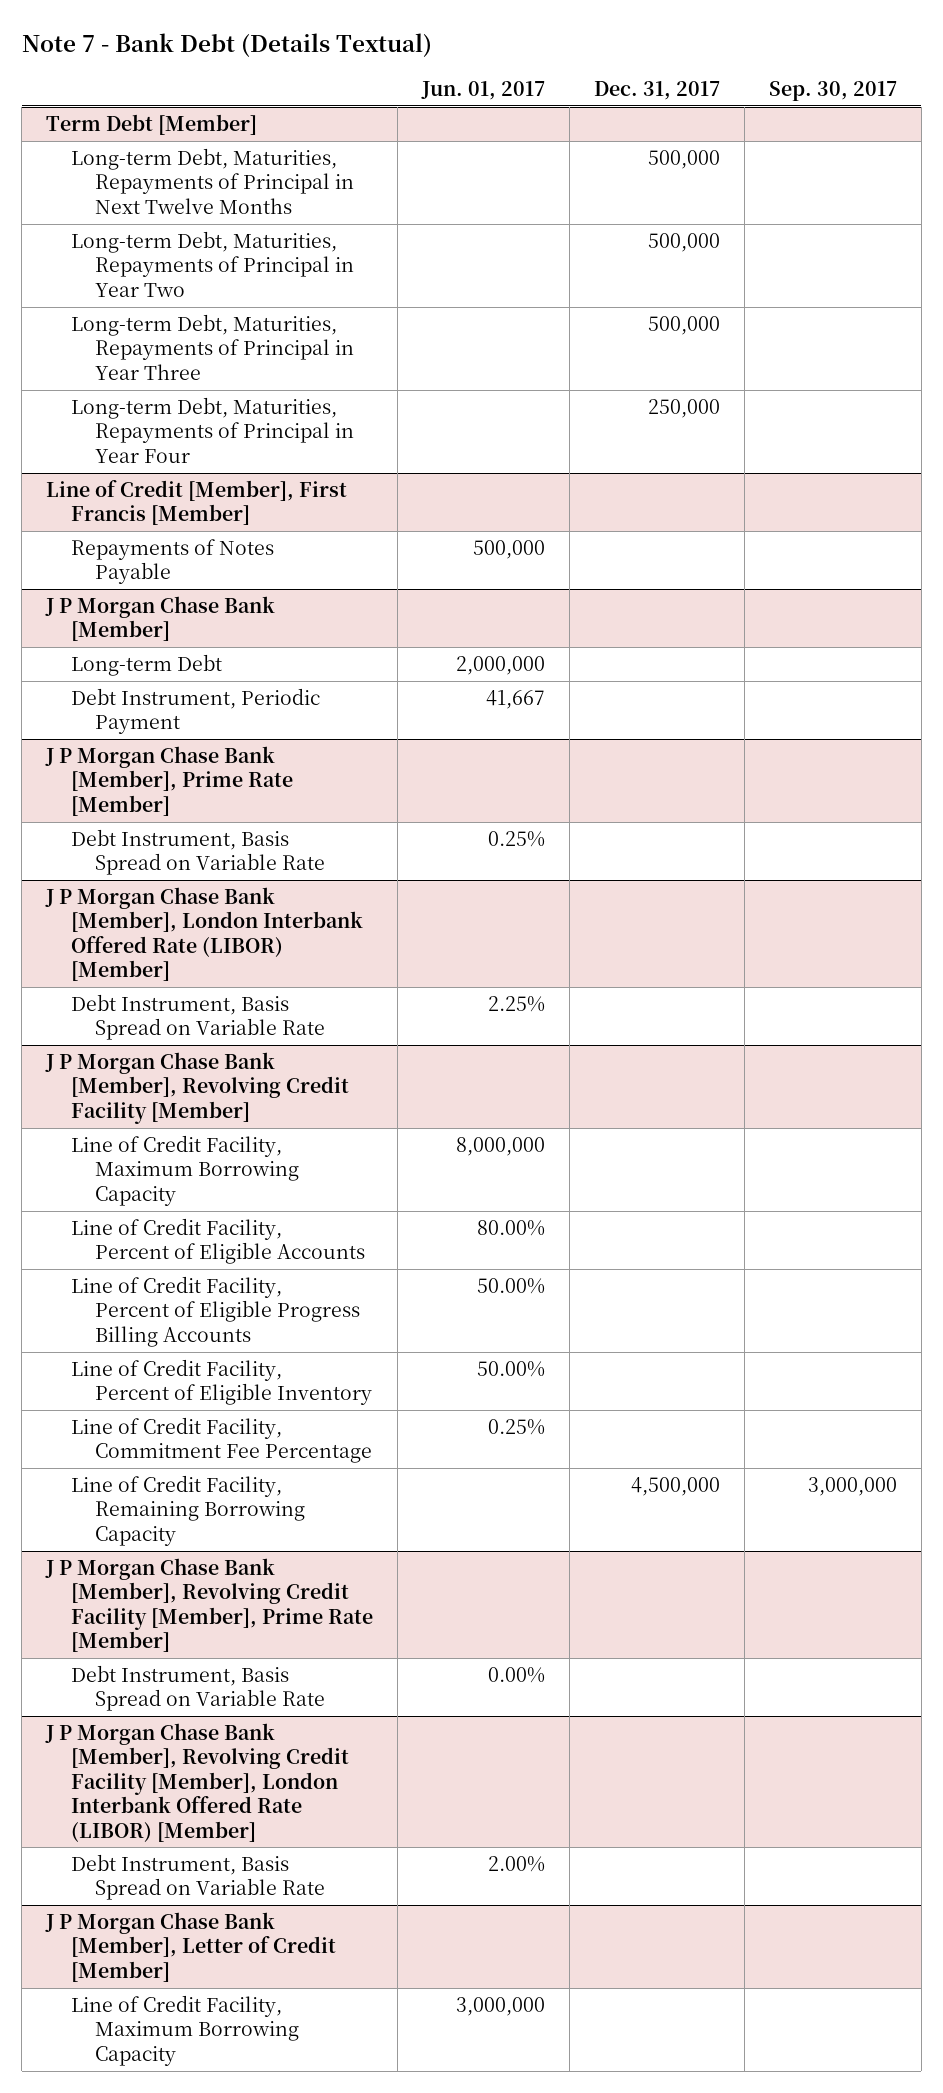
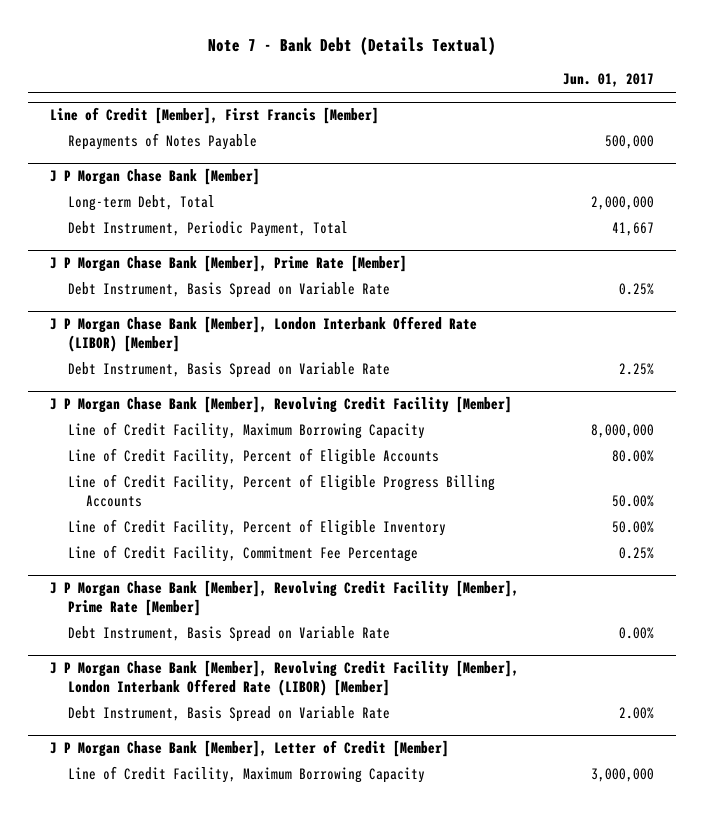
[593,81,720,101] Dec. 31, 2017 -> none
[768,81,897,102] Sep. 30, 2017 -> none
[46,114,258,136] Term Debt [Member] -> none
[70,148,354,214] Long-term Debt, Maturities, Repayments of Principal in Next Twelve Months -> none
[70,231,354,297] Long-term Debt, Maturities, Repayments of Principal in Year Two -> none
[70,314,354,380] Long-term Debt, Maturities, Repayments of Principal in Year Three -> none
[70,397,354,463] Long-term Debt, Maturities, Repayments of Principal in Year Four -> none
[70,654,222,677] Long-term Debt -> [68,195,216,212] Long-term Debt, Total
[70,688,320,735] Debt Instrument, Periodic Payment -> [68,221,349,238] Debt Instrument, Periodic Payment, Total
[70,1475,305,1546] Line of Credit Facility, Remaining Borrowing Capacity -> none

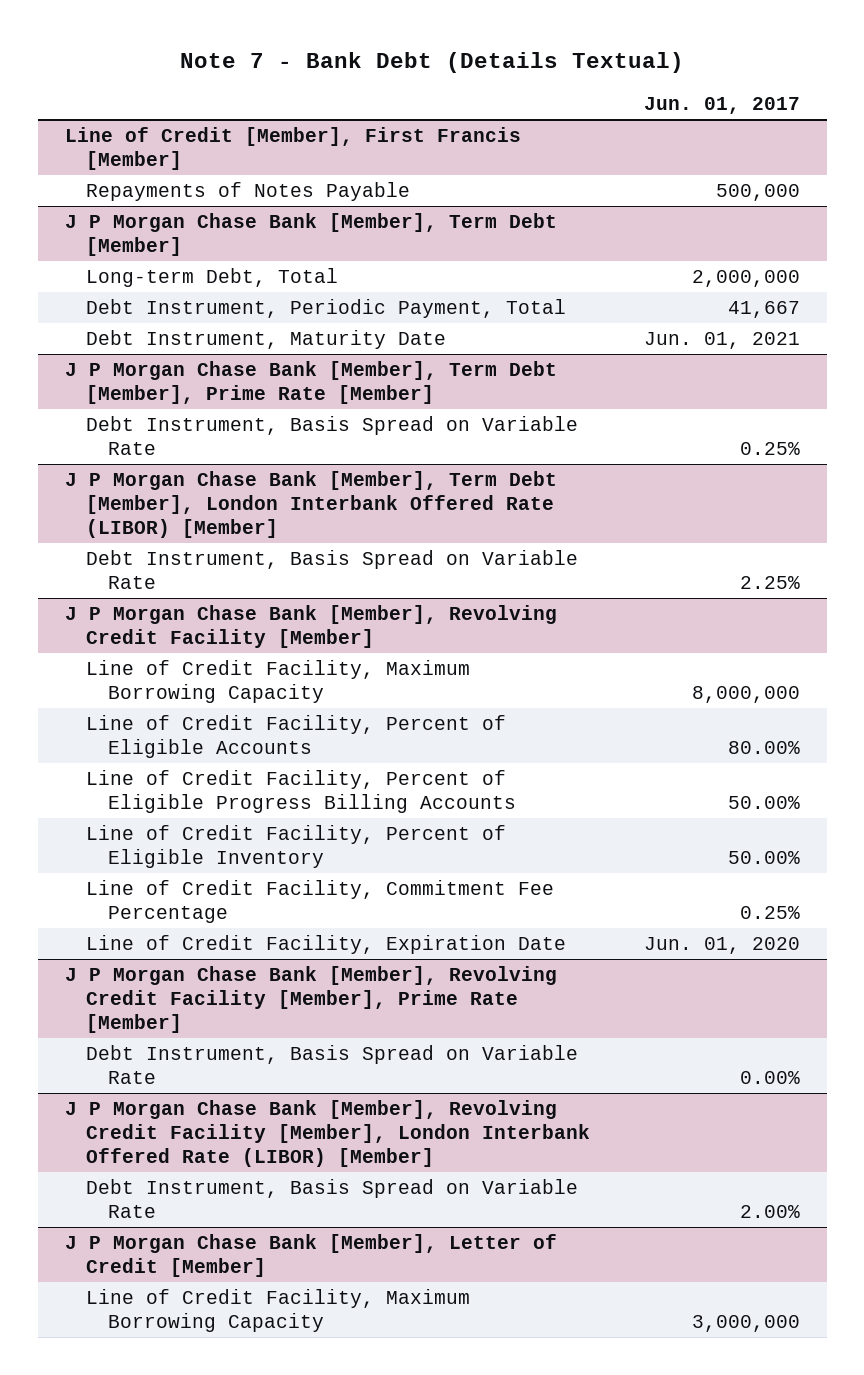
[50,168,261,186] J P Morgan Chase Bank [Member] -> [64,213,557,256] J P Morgan Chase Bank [Member], Term Debt [Member]
none -> [86,330,447,350] Debt Instrument, Maturity Date
[50,255,408,273] J P Morgan Chase Bank [Member], Prime Rate [Member] -> [64,361,557,404] J P Morgan Chase Bank [Member], Term Debt [Member], Prime Rate [Member]
[50,316,478,352] J P Morgan Chase Bank [Member], London Interbank Offered Rate (LIBOR) [Member] -> [64,471,557,538] J P Morgan Chase Bank [Member], Term Debt [Member], London Interbank Offered Rate (LIBOR) [Member]
none -> [86,935,567,955] Line of Credit Facility, Expiration Date

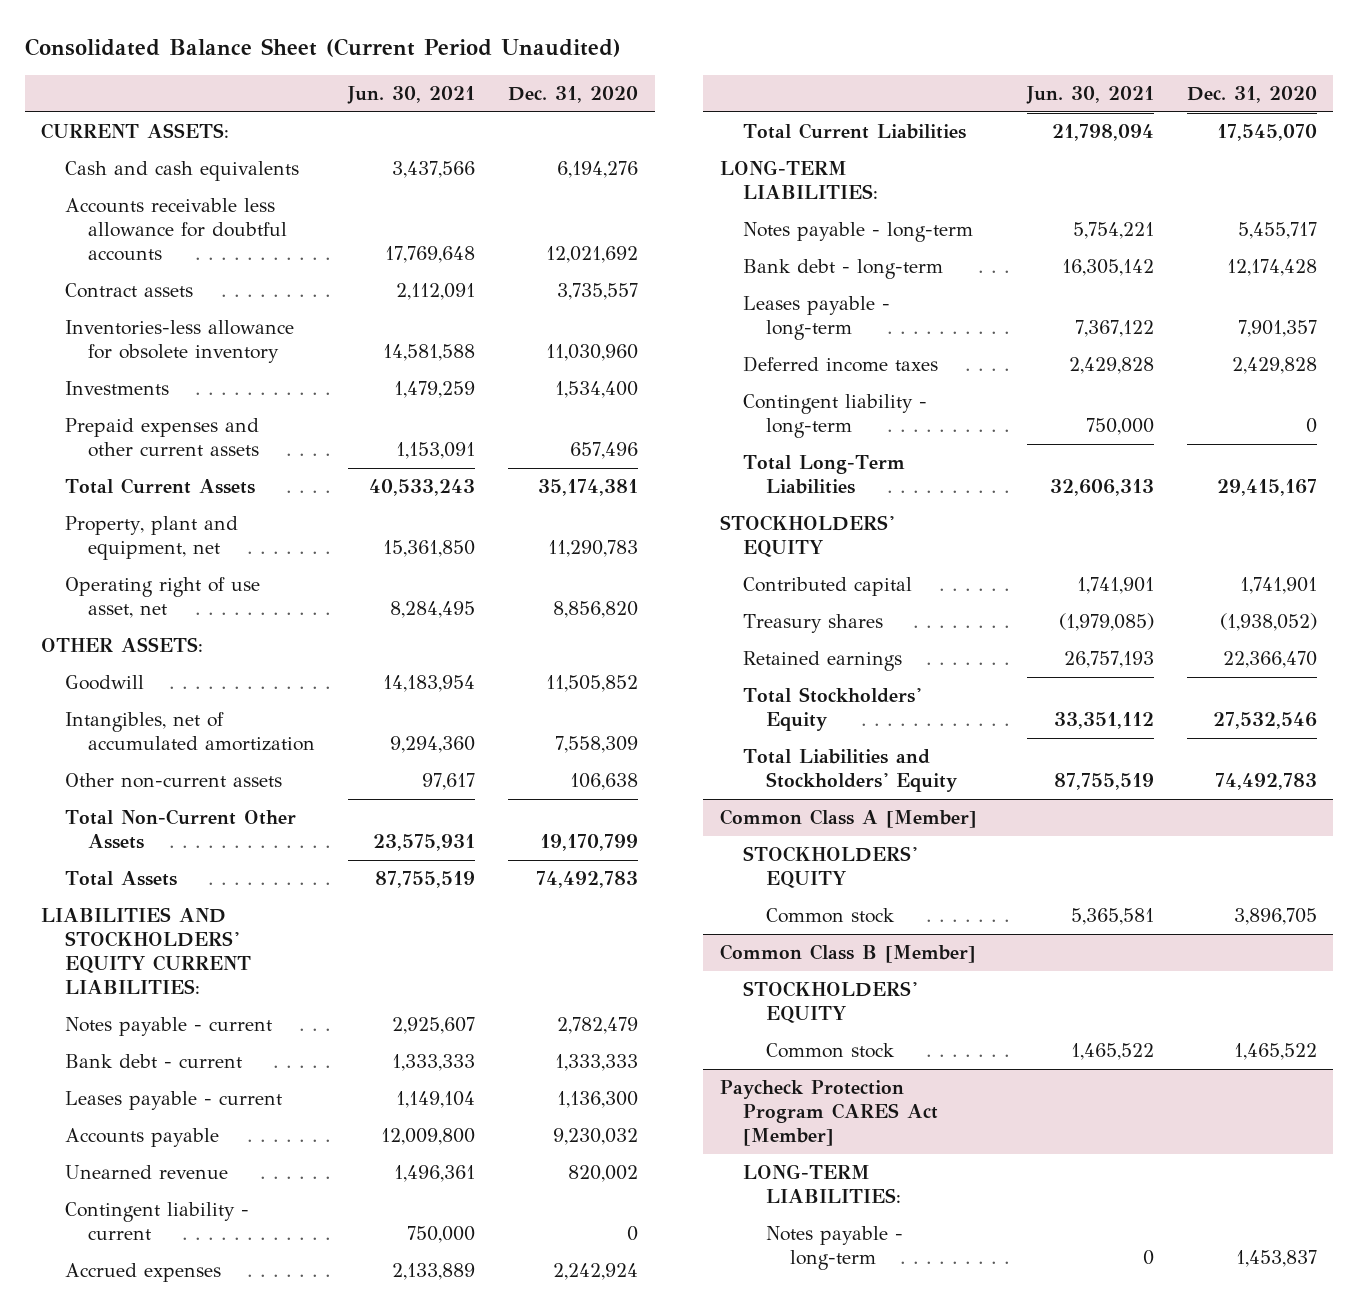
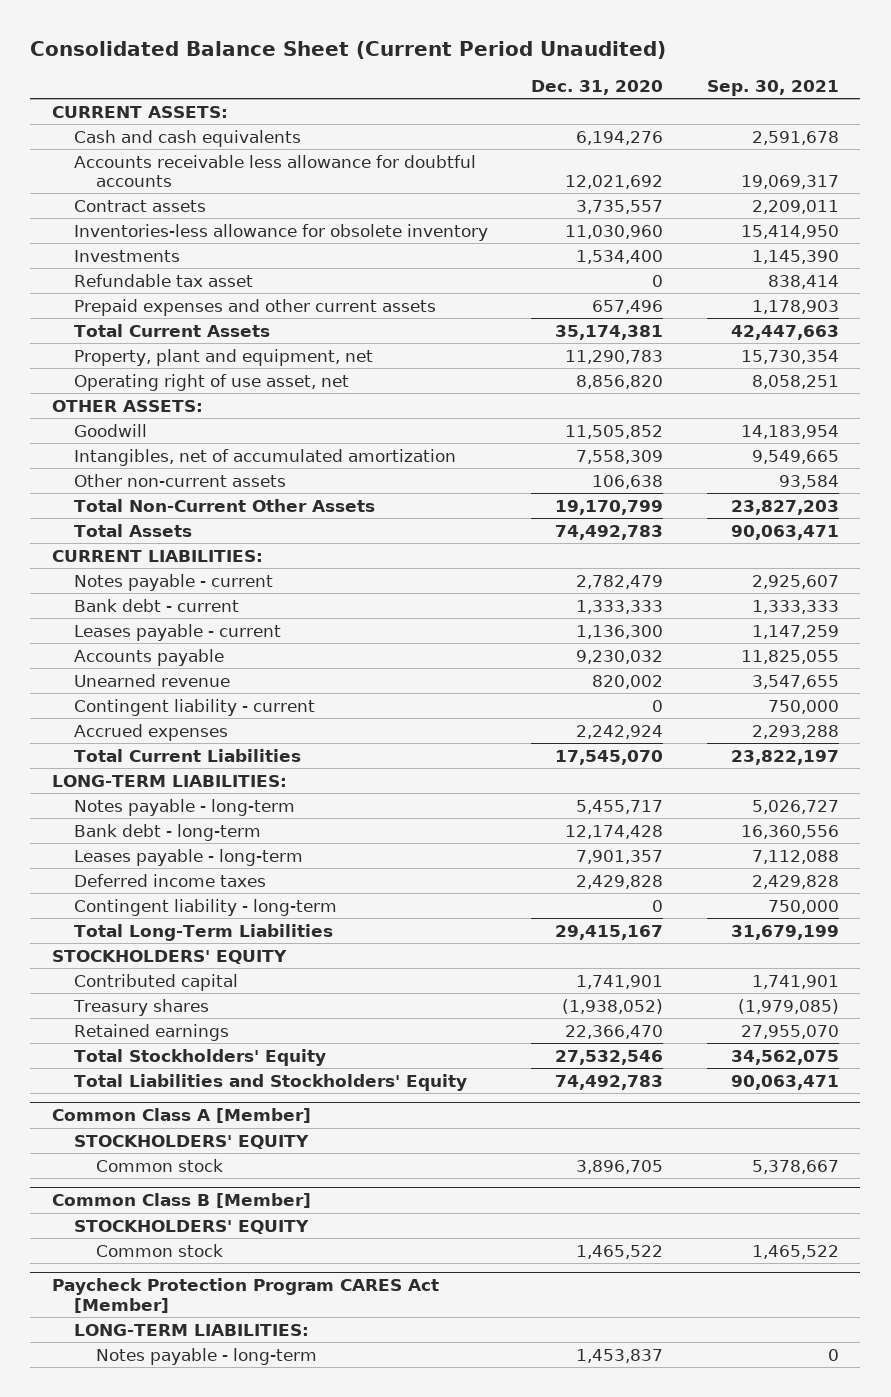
[346,85,475,104] Jun. 30, 2021 -> none
none -> [706,79,839,96] Sep. 30, 2021
none -> [73,273,253,287] Refundable tax asset
[41,907,251,995] LIABILITIES AND STOCKHOLDERS' EQUITY CURRENT LIABILITIES: -> [52,549,264,562] CURRENT LIABILITIES:

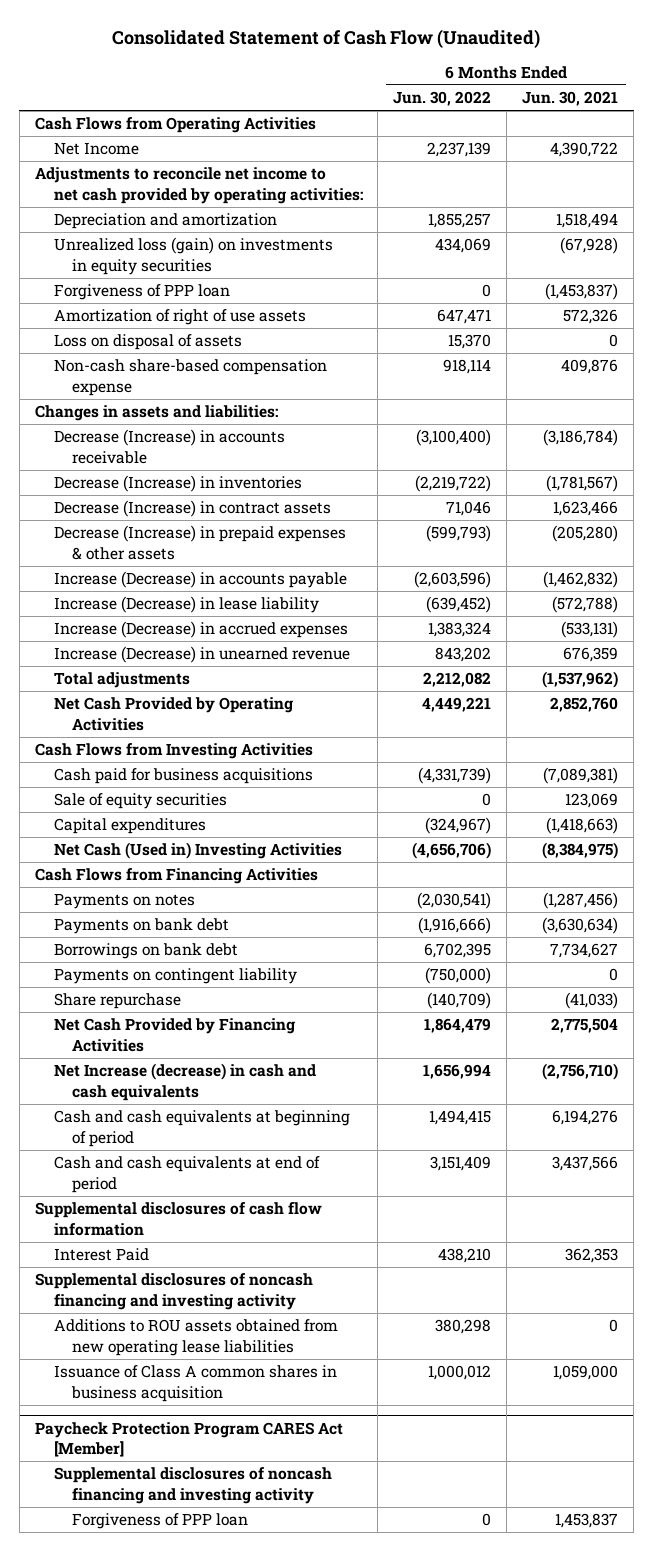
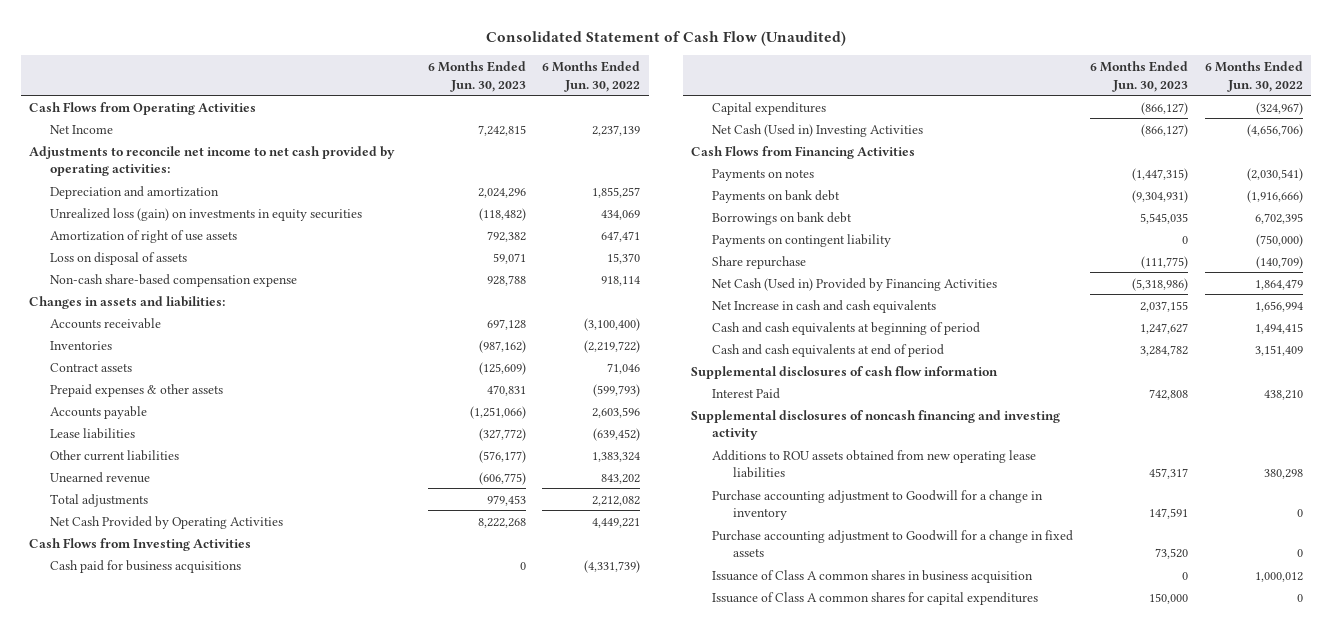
[522,91,619,107] Jun. 30, 2021 -> none
none -> [427,61,526,92] 6 Months Ended Jun. 30, 2023
[53,284,230,301] Forgiveness of PPP loan -> none
[53,429,285,464] Decrease (Increase) in accounts receivable -> [49,317,161,329] Accounts receivable
[53,475,302,493] Decrease (Increase) in inventories -> [49,340,112,350] Inventories
[53,500,331,518] Decrease (Increase) in contract assets -> [49,362,132,372] Contract assets
[53,525,346,560] Decrease (Increase) in prepaid expenses & other assets -> [49,383,223,397] Prepaid expenses & other assets
[53,571,347,589] Increase (Decrease) in accounts payable -> [49,405,147,419] Accounts payable
[414,571,492,589] (2,603,596) -> [592,406,641,418] 2,603,596
[53,596,319,614] Increase (Decrease) in lease liability -> [49,427,135,439] Lease liabilities
[53,621,348,639] Increase (Decrease) in accrued expenses -> [49,449,179,461] Other current liabilities
[53,646,350,664] Increase (Decrease) in unearned revenue -> [49,471,150,483] Unearned revenue
[53,793,227,810] Sale of equity securities -> none
[53,1018,295,1052] Net Cash Provided by Financing Activities -> [712,277,998,291] Net Cash (Used in) Provided by Financing Activities
[53,1063,316,1101] Net Increase (decrease) in cash and cash equivalents -> [712,299,937,313] Net Increase in cash and cash equivalents
none -> [712,489,1044,521] Purchase accounting adjustment to Goodwill for a change in inventory
none -> [712,529,1074,558] Purchase accounting adjustment to Goodwill for a change in fixed assets
[34,1421,343,1457] Paycheck Protection Program CARES Act [Member] -> none
[53,1467,332,1504] Supplemental disclosures of noncash financing and investing activity -> none
[72,1513,249,1530] Forgiveness of PPP loan -> none
none -> [712,591,1039,605] Issuance of Class A common shares for capital expenditures

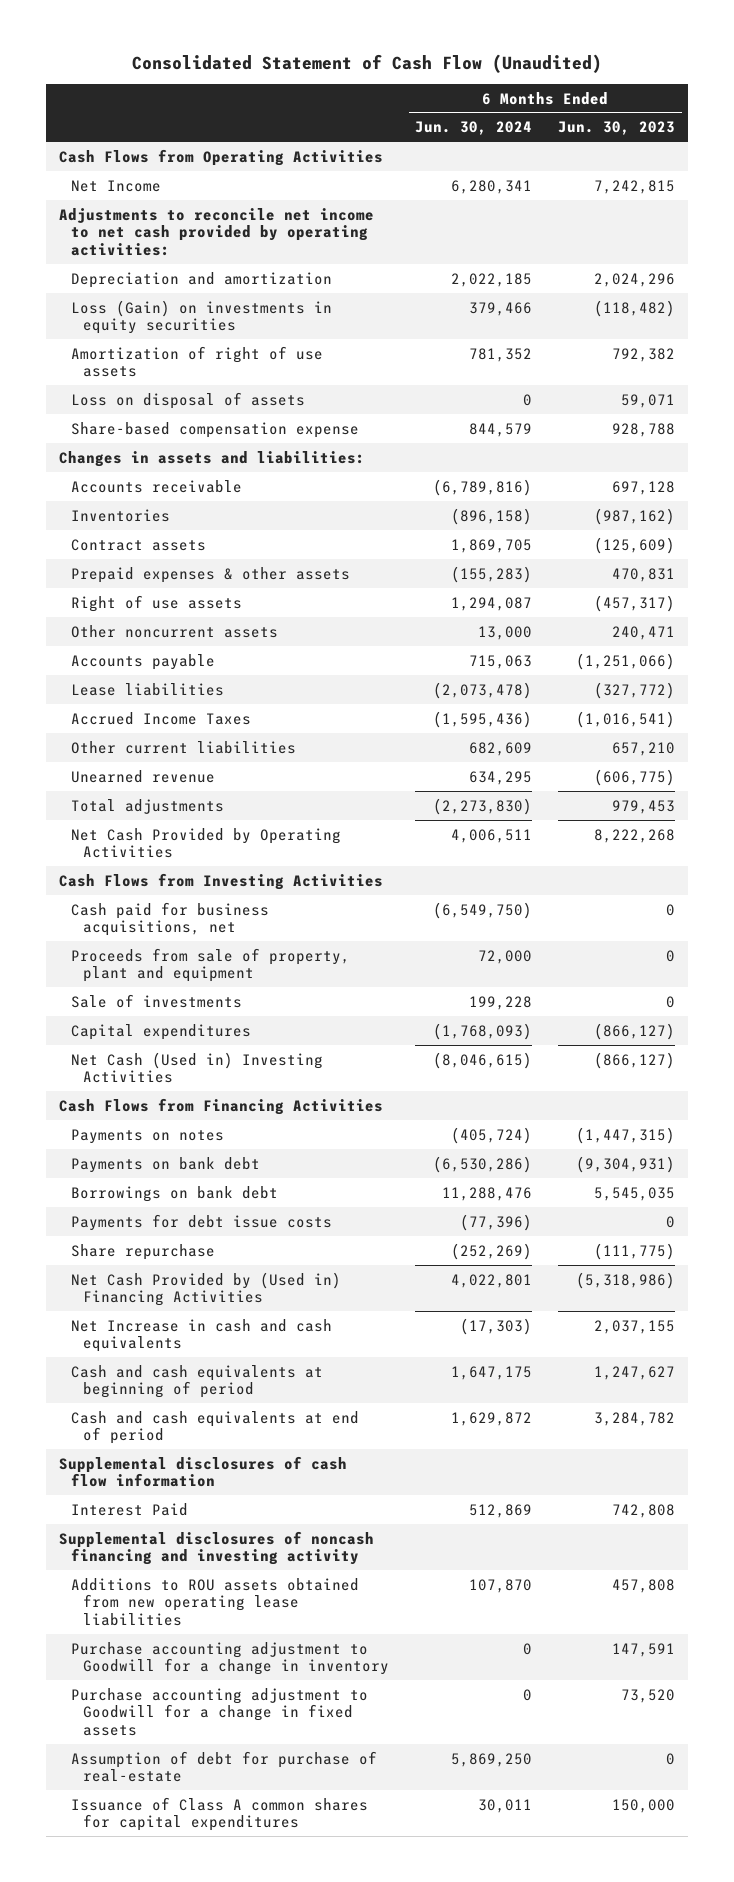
[542,61,641,92] 6 Months Ended Jun. 30, 2022 -> none
none -> [415,121,533,136] Jun. 30, 2024
[49,207,362,221] Unrealized loss (gain) on investments in equity securities -> [71,299,333,335] Loss (Gain) on investments in equity securities
[49,273,297,287] Non-cash share-based compensation expense -> [71,421,360,438] Share-based compensation expense
none -> [71,594,243,612] Right of use assets
none -> [71,624,279,638] Other noncurrent assets
none -> [71,711,252,725] Accrued Income Taxes
[478,449,526,463] (576,177) -> [612,741,676,756] 657,210
[49,559,241,573] Cash paid for business acquisitions -> [71,901,270,937] Cash paid for business acquisitions, net
none -> [71,947,351,983] Proceeds from sale of property, plant and equipment
none -> [71,993,243,1008] Sale of investments
[712,233,892,247] Payments on contingent liability -> none
none -> [71,1213,333,1231] Payments for debt issue costs
[712,277,998,291] Net Cash (Used in) Provided by Financing Activities -> [71,1271,342,1307] Net Cash Provided by (Used in) Financing Activities
[1148,468,1188,480] 457,317 -> [612,1578,676,1593] 457,808
[712,569,1034,583] Issuance of Class A common shares in business acquisition -> none
none -> [71,1750,378,1783] Assumption of debt for purchase of real-estate

